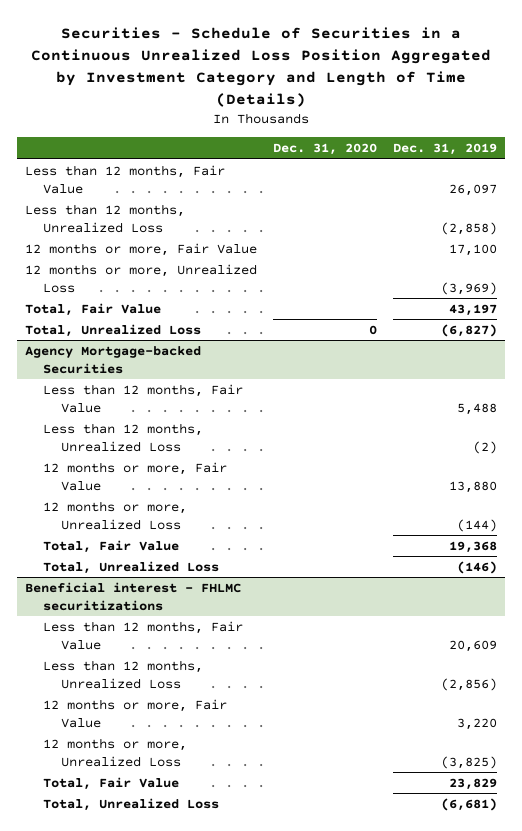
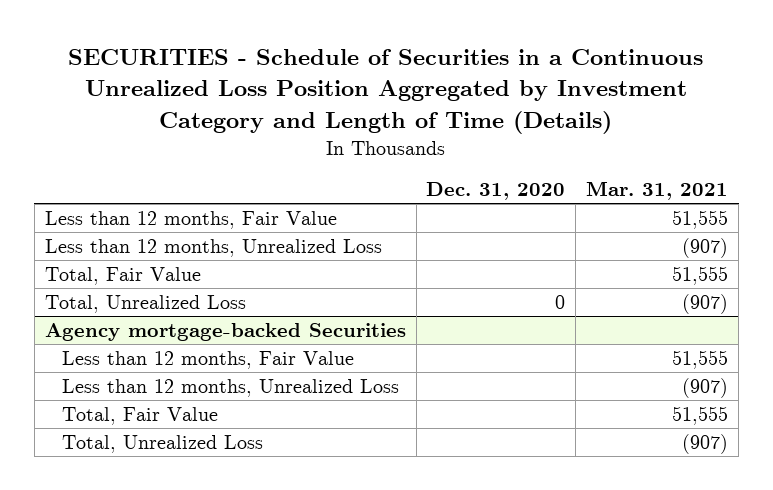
[30,27,491,108] Securities - Schedule of Securities in a Continuous Unrealized Loss Position Aggregated by Investment Category and Length of Time (Details) -> [68,49,704,134] SECURITIES - Schedule of Securities in a Continuous Unrealized Loss Position Aggregated by Investment Category and Length of Time (Details)
[393,143,498,156] Dec. 31, 2019 -> none
none -> [586,180,729,200] Mar. 31, 2021
[24,242,257,256] 12 months or more, Fair Value -> none
[24,263,257,293] 12 months or more, Unrealized Loss -> none
[24,345,201,374] Agency Mortgage-backed Securities -> [44,323,406,342] Agency mortgage-backed Securities
[42,461,227,491] 12 months or more, Fair Value -> none
[42,500,187,530] 12 months or more, Unrealized Loss -> none
[24,581,241,611] Beneficial interest - FHLMC securitizations -> none
[42,620,243,650] Less than 12 months, Fair Value -> none
[42,659,203,689] Less than 12 months, Unrealized Loss -> none
[42,698,227,728] 12 months or more, Fair Value -> none
[42,737,187,767] 12 months or more, Unrealized Loss -> none
[42,776,179,790] Total, Fair Value -> none
[42,797,219,811] Total, Unrealized Loss -> none

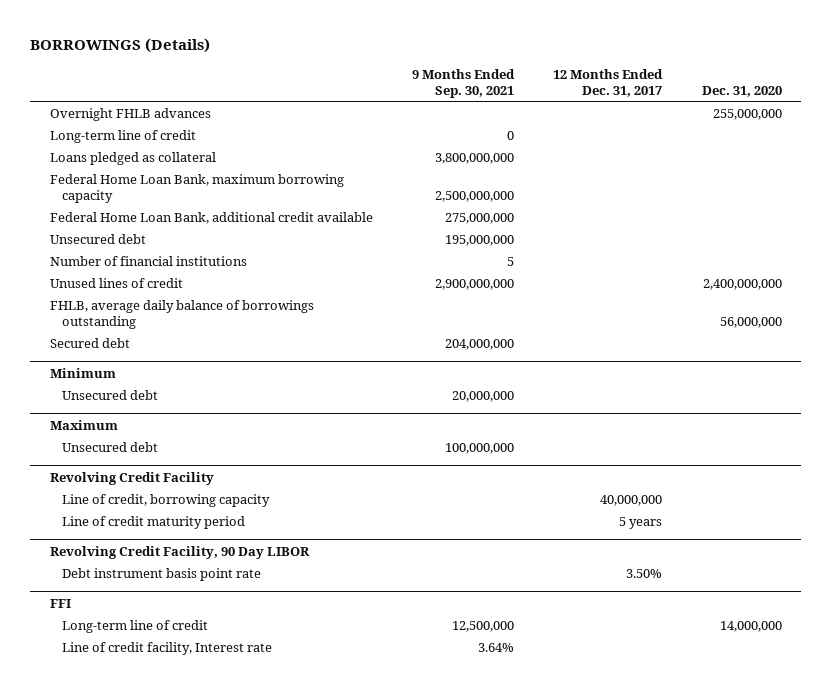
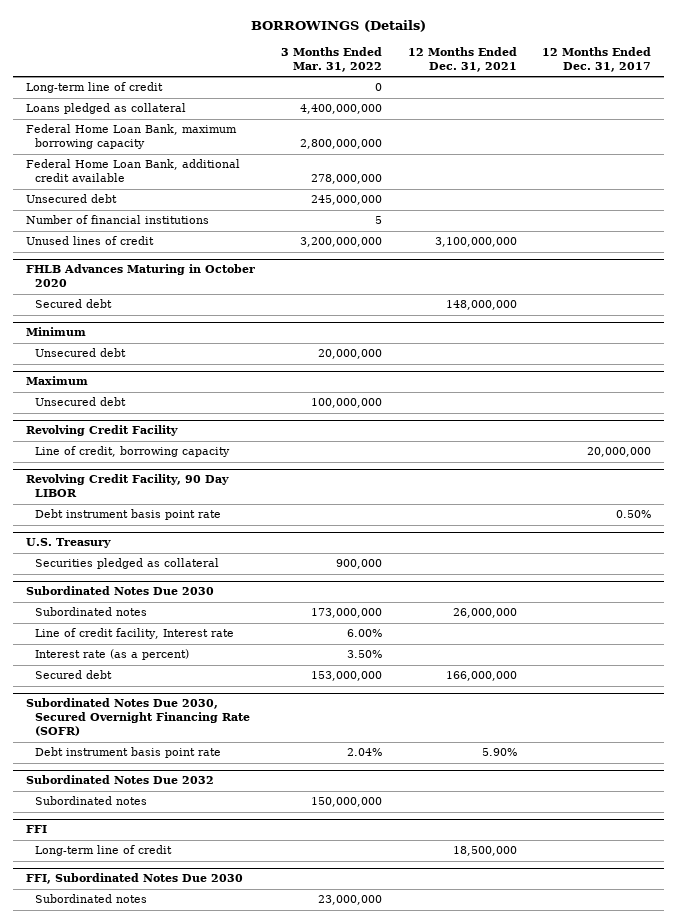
[411,69,515,99] 9 Months Ended Sep. 30, 2021 -> none
[701,86,782,98] Dec. 31, 2020 -> none
none -> [280,46,382,73] 3 Months Ended Mar. 31, 2022
none -> [407,46,517,73] 12 Months Ended Dec. 31, 2021
[49,107,211,121] Overnight FHLB advances -> none
[49,299,314,329] FHLB, average daily balance of borrowings outstanding -> none
[49,337,130,348] Secured debt -> none
none -> [25,264,255,288] FHLB Advances Maturing in October 2020
none -> [35,299,113,309] Secured debt
[62,515,246,529] Line of credit maturity period -> none
[600,494,663,506] 40,000,000 -> [587,447,652,458] 20,000,000
[626,568,663,578] 3.50% -> [616,510,652,519] 0.50%
none -> [25,538,111,549] U.S. Treasury
none -> [35,558,220,570] Securities pledged as collateral
none -> [25,586,214,596] Subordinated Notes Due 2030
none -> [35,607,148,617] Subordinated notes
none -> [35,628,235,640] Line of credit facility, Interest rate
none -> [35,649,190,661] Interest rate (as a percent)
none -> [35,670,113,680] Secured debt
none -> [25,698,251,737] Subordinated Notes Due 2030, Secured Overnight Financing Rate (SOFR)
none -> [35,747,222,759] Debt instrument basis point rate
none -> [25,775,214,785] Subordinated Notes Due 2032
none -> [35,796,148,806] Subordinated notes
[62,641,273,655] Line of credit facility, Interest rate -> none
none -> [25,873,243,885] FFI, Subordinated Notes Due 2030
none -> [35,894,148,904] Subordinated notes

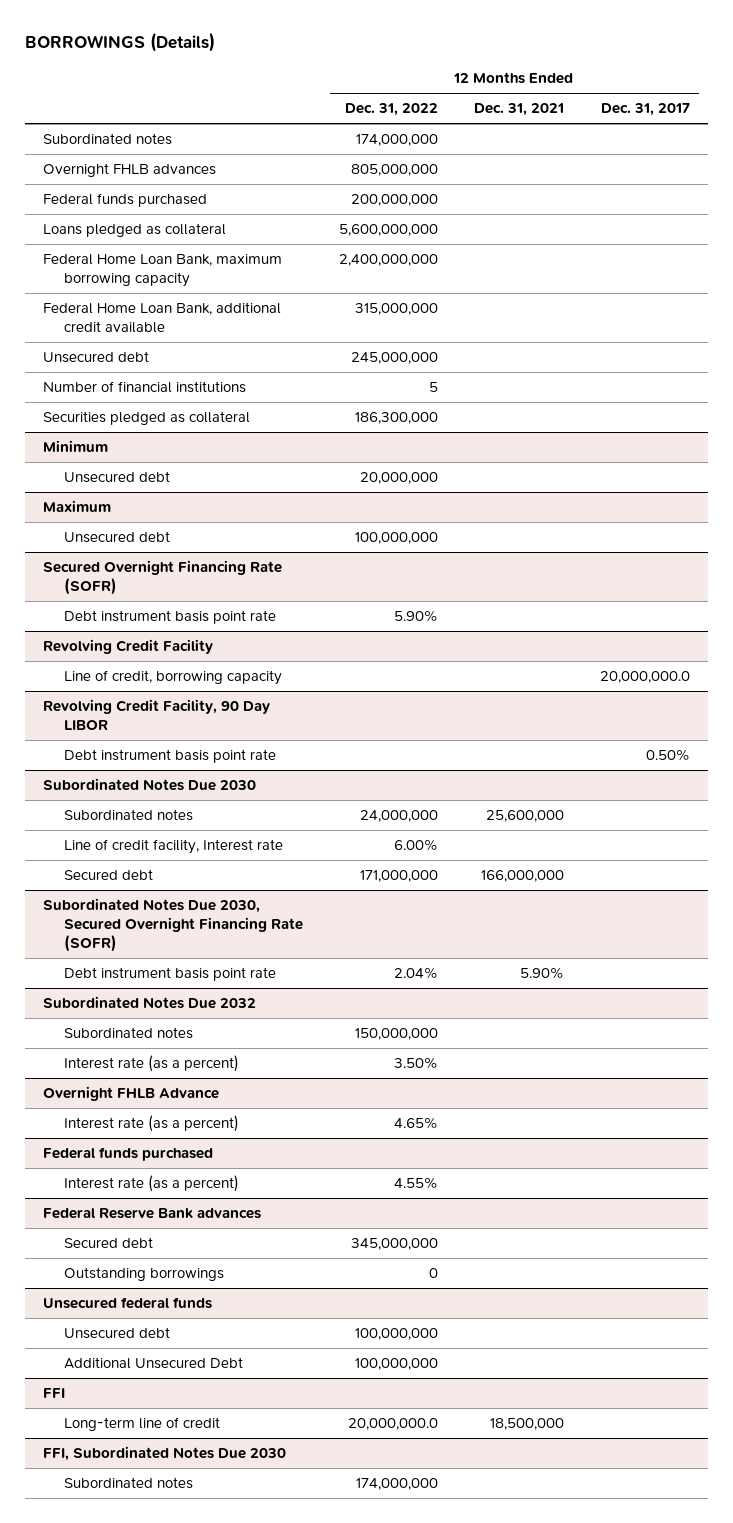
[280,46,382,73] 3 Months Ended Mar. 31, 2022 -> none
none -> [344,103,438,117] Dec. 31, 2022
[25,82,163,94] Long-term line of credit -> none
none -> [43,133,173,146] Subordinated notes
none -> [43,163,217,178] Overnight FHLB advances
none -> [43,193,208,208] Federal funds purchased
[25,236,154,246] Unused lines of credit -> none
[25,264,255,288] FHLB Advances Maturing in October 2020 -> none
[35,299,113,309] Secured debt -> none
none -> [43,411,251,426] Securities pledged as collateral
none -> [43,560,283,595] Secured Overnight Financing Rate (SOFR)
none -> [63,610,276,625] Debt instrument basis point rate
[587,447,652,458] 20,000,000 -> [599,671,690,684] 20,000,000.0
[25,538,111,549] U.S. Treasury -> none
[35,558,220,570] Securities pledged as collateral -> none
[452,608,517,619] 26,000,000 -> [485,810,564,823] 25,600,000
[35,649,190,661] Interest rate (as a percent) -> none
none -> [63,1055,239,1073] Interest rate (as a percent)
none -> [43,1086,220,1102] Overnight FHLB Advance
none -> [63,1115,239,1133] Interest rate (as a percent)
none -> [43,1147,214,1162] Federal funds purchased
none -> [63,1175,239,1193] Interest rate (as a percent)
none -> [43,1208,262,1220] Federal Reserve Bank advances
none -> [63,1237,153,1249] Secured debt
none -> [63,1267,224,1282] Outstanding borrowings
none -> [43,1297,213,1310] Unsecured federal funds
none -> [63,1327,170,1340] Unsecured debt
none -> [63,1357,243,1370] Additional Unsecured Debt

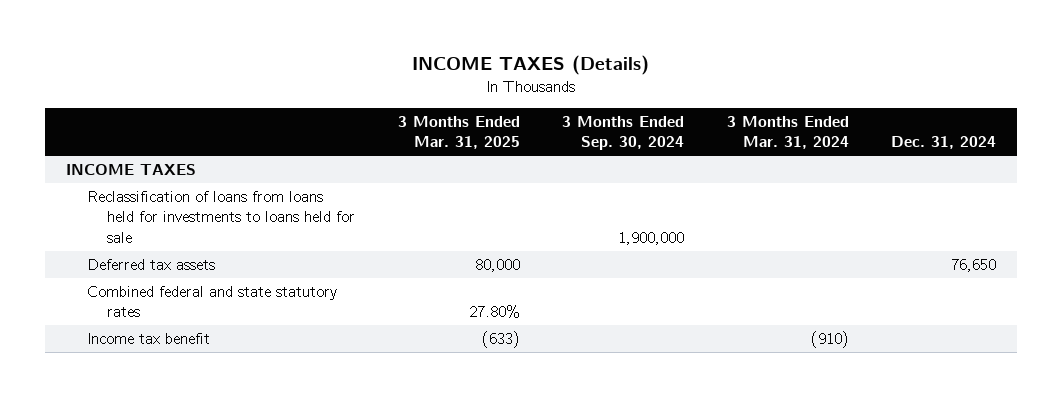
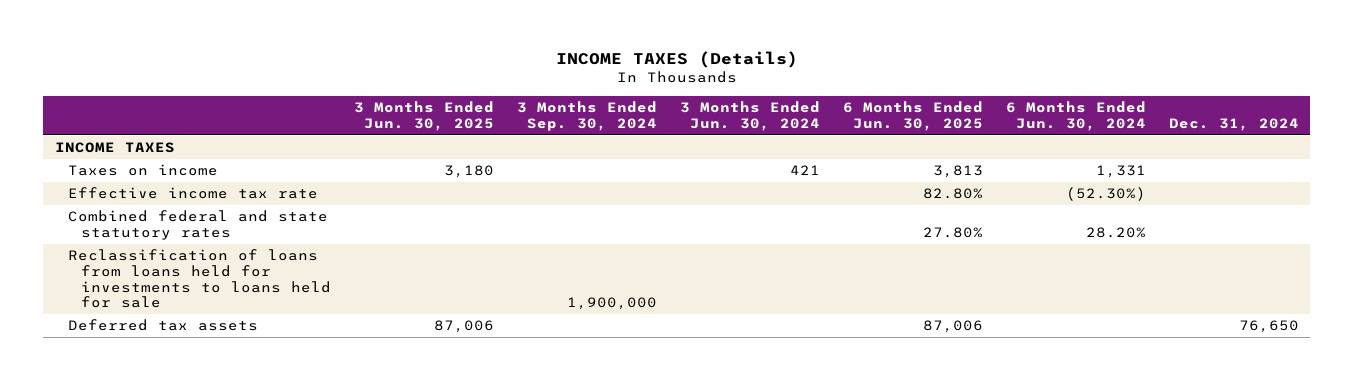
[397,115,520,150] 3 Months Ended Mar. 31, 2025 -> none
[726,115,849,150] 3 Months Ended Mar. 31, 2024 -> none
none -> [353,100,494,131] 3 Months Ended Jun. 30, 2025
none -> [679,100,820,131] 3 Months Ended Jun. 30, 2024
none -> [842,100,983,131] 6 Months Ended Jun. 30, 2025
none -> [1005,100,1146,131] 6 Months Ended Jun. 30, 2024
none -> [67,164,218,177] Taxes on income
none -> [67,187,318,200] Effective income tax rate
[86,285,337,318] Combined federal and state statutory rates -> [67,210,328,241] Combined federal and state statutory rates
[86,332,210,344] Income tax benefit -> none

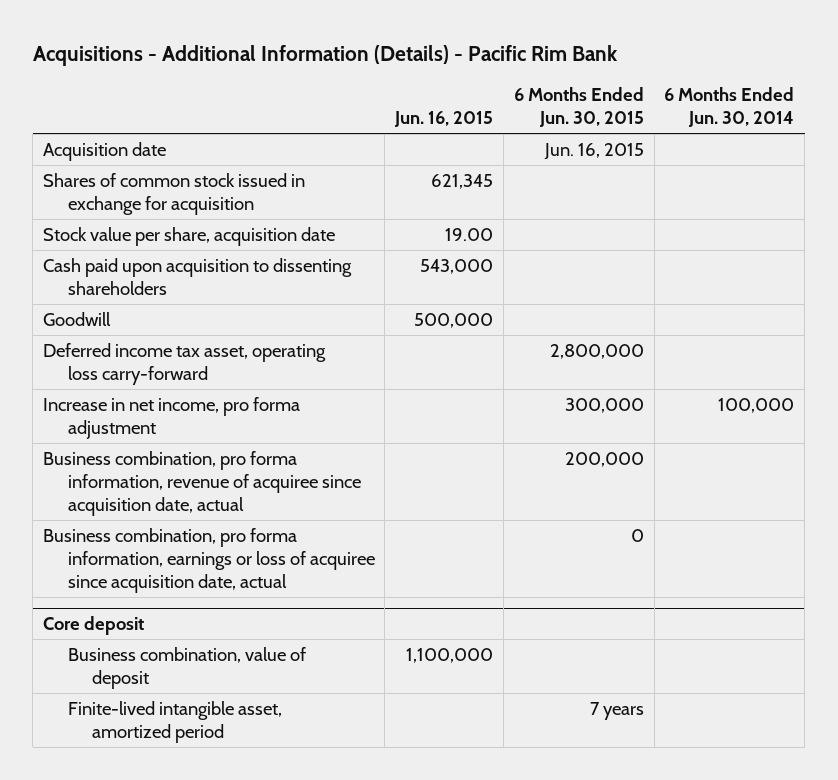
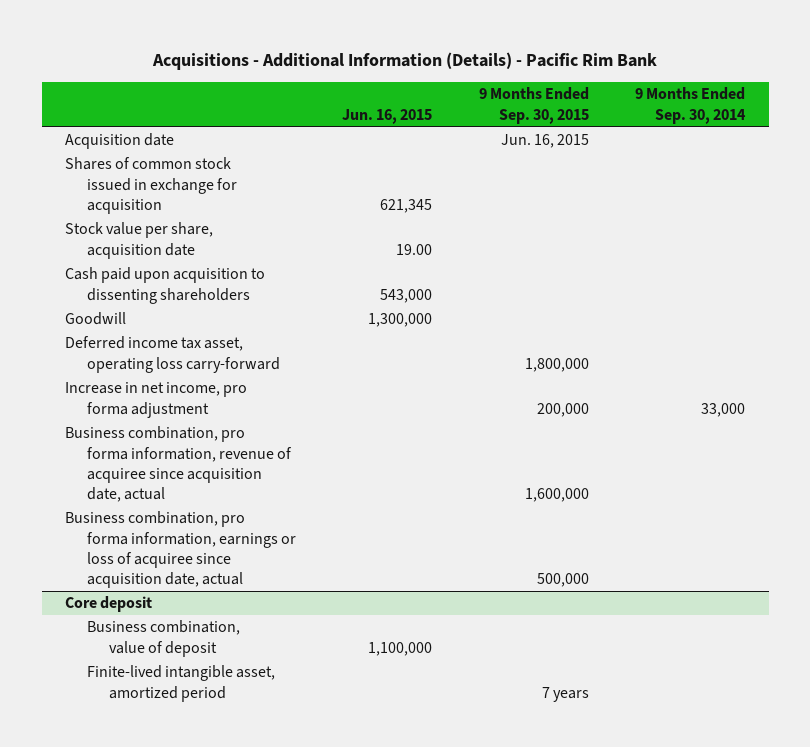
[513,87,644,128] 6 Months Ended Jun. 30, 2015 -> none
[664,87,795,128] 6 Months Ended Jun. 30, 2014 -> none
none -> [478,87,589,124] 9 Months Ended Sep. 30, 2015
none -> [635,87,747,124] 9 Months Ended Sep. 30, 2014
[414,312,494,328] 500,000 -> [368,313,433,328] 1,300,000

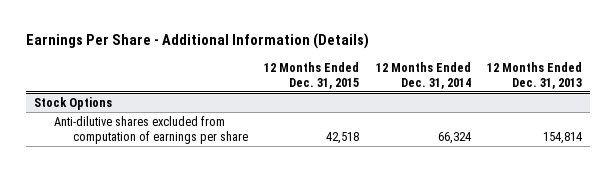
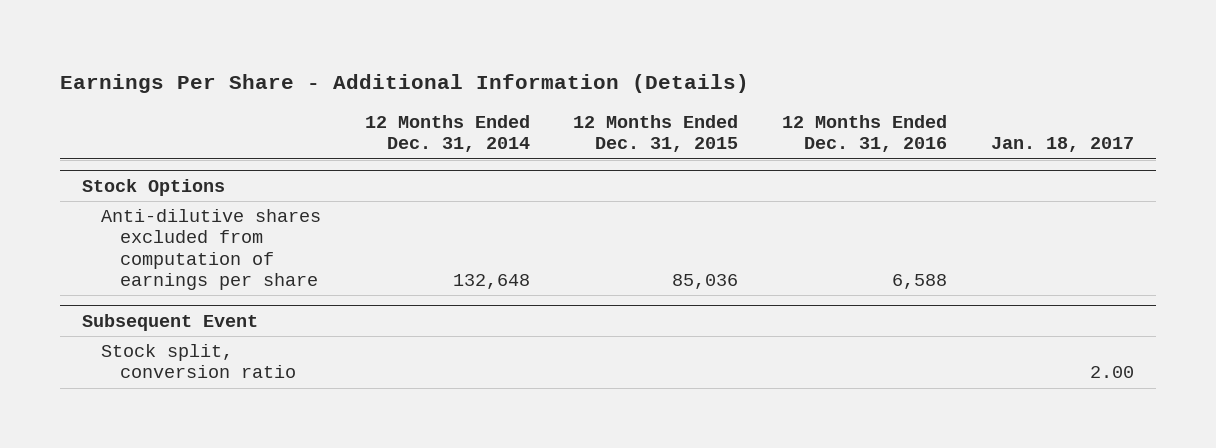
[486,61,582,89] 12 Months Ended Dec. 31, 2013 -> none
none -> [782,115,948,153] 12 Months Ended Dec. 31, 2016
none -> [990,137,1134,153] Jan. 18, 2017
[326,131,360,144] 42,518 -> [672,273,739,289] 85,036
[437,131,471,144] 66,324 -> [452,273,530,289] 132,648
none -> [81,313,258,331] Subsequent Event
none -> [101,344,297,379] Stock split, conversion ratio

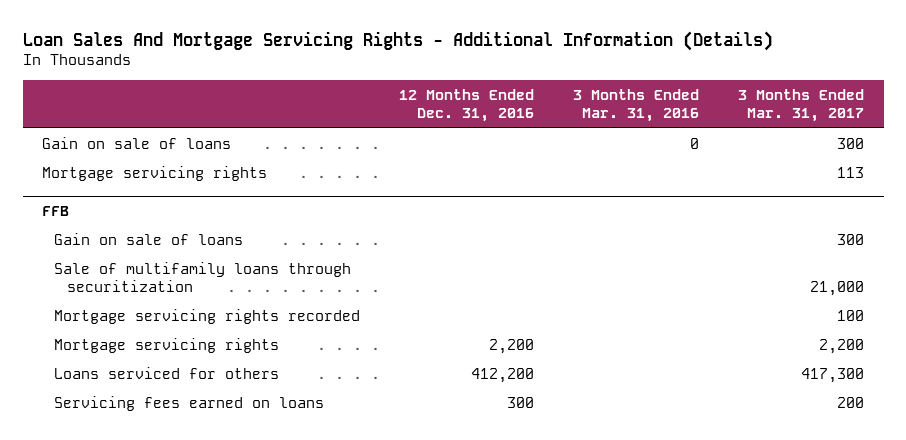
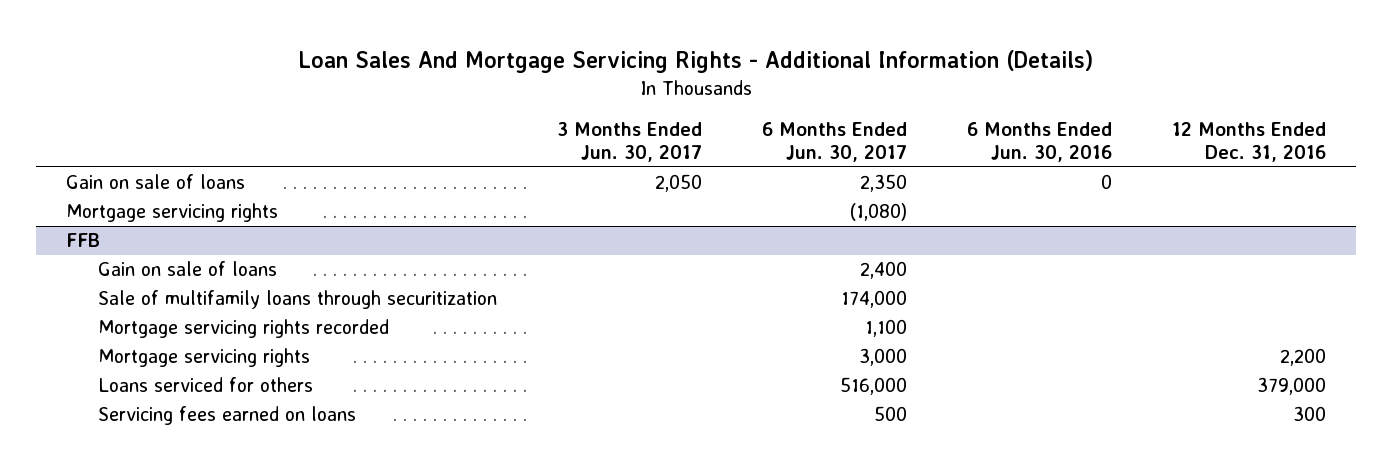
[573,88,700,123] 3 Months Ended Mar. 31, 2016 -> none
[738,88,865,123] 3 Months Ended Mar. 31, 2017 -> none
none -> [556,121,702,163] 3 Months Ended Jun. 30, 2017
none -> [761,121,907,163] 6 Months Ended Jun. 30, 2017
none -> [966,121,1112,163] 6 Months Ended Jun. 30, 2016
[471,367,535,383] 412,200 -> [1256,377,1326,396] 379,000

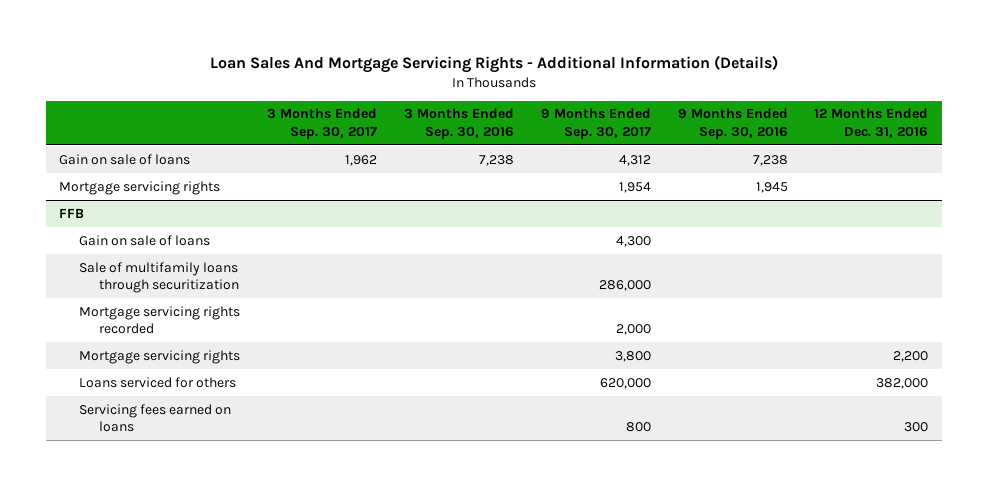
[556,121,702,163] 3 Months Ended Jun. 30, 2017 -> none
[761,121,907,163] 6 Months Ended Jun. 30, 2017 -> none
[966,121,1112,163] 6 Months Ended Jun. 30, 2016 -> none
none -> [267,108,378,141] 3 Months Ended Sep. 30, 2017
none -> [403,108,514,141] 3 Months Ended Sep. 30, 2016
none -> [540,108,651,141] 9 Months Ended Sep. 30, 2017
none -> [677,108,788,141] 9 Months Ended Sep. 30, 2016
[1256,377,1326,396] 379,000 -> [876,377,929,389] 382,000

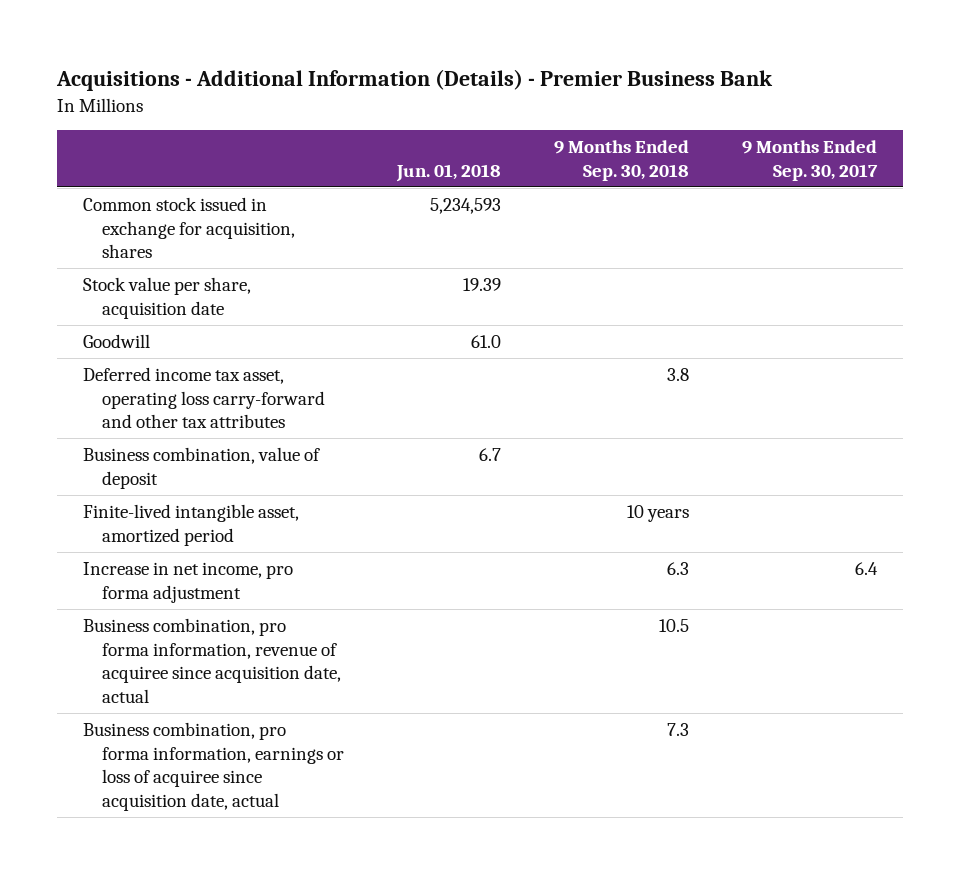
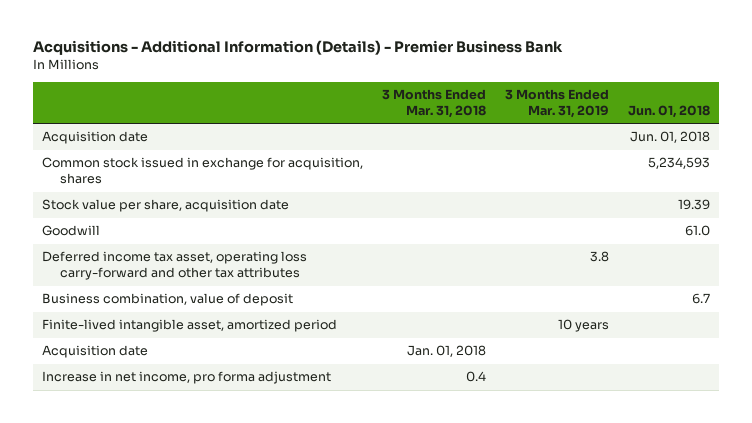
[553,140,689,181] 9 Months Ended Sep. 30, 2018 -> none
[741,140,878,181] 9 Months Ended Sep. 30, 2017 -> none
none -> [381,89,486,119] 3 Months Ended Mar. 31, 2018
none -> [504,89,609,119] 3 Months Ended Mar. 31, 2019
none -> [42,131,149,145] Acquisition date
none -> [42,345,149,359] Acquisition date
[83,617,341,704] Business combination, pro forma information, revenue of acquiree since acquisition date, actual -> none
[83,721,344,812] Business combination, pro forma information, earnings or loss of acquiree since acquisition date, actual -> none

